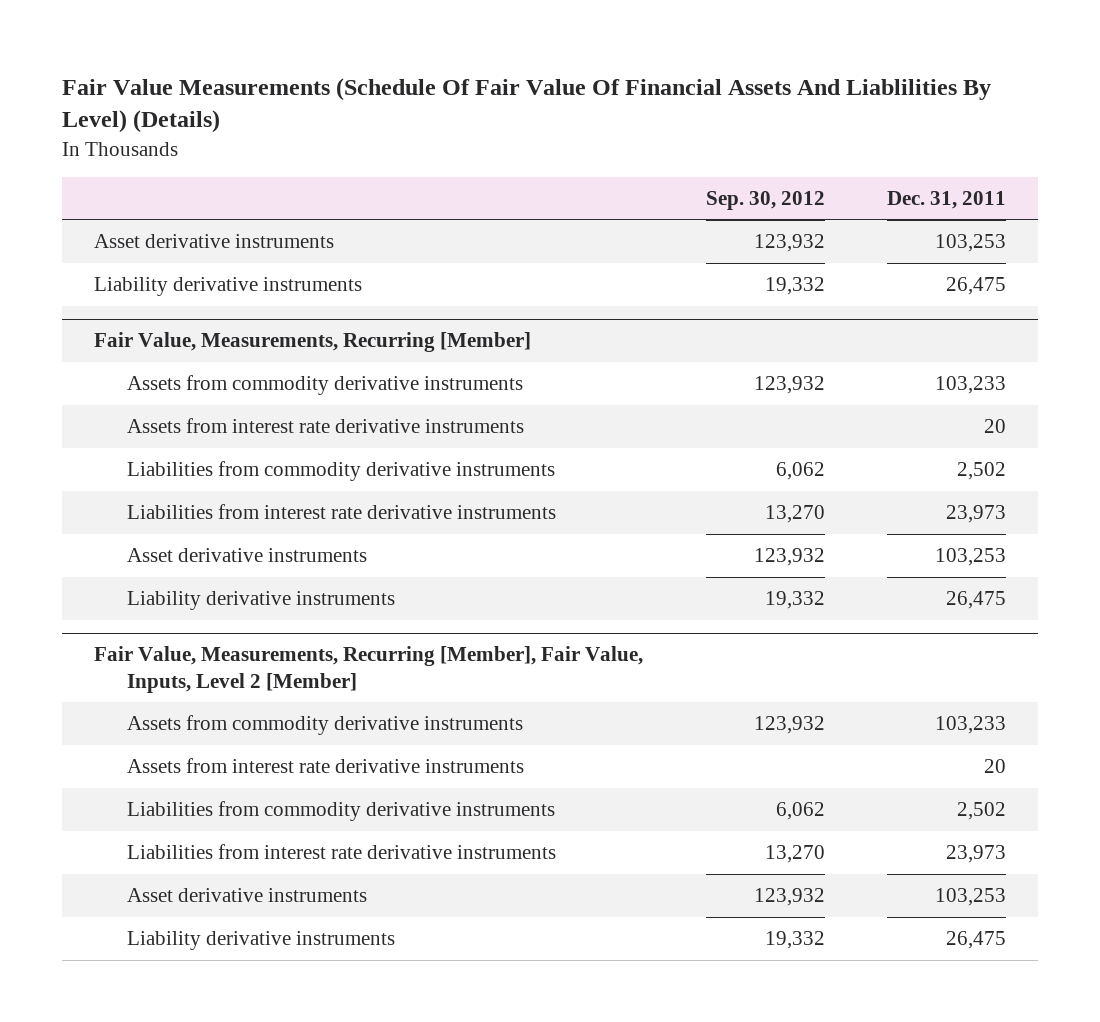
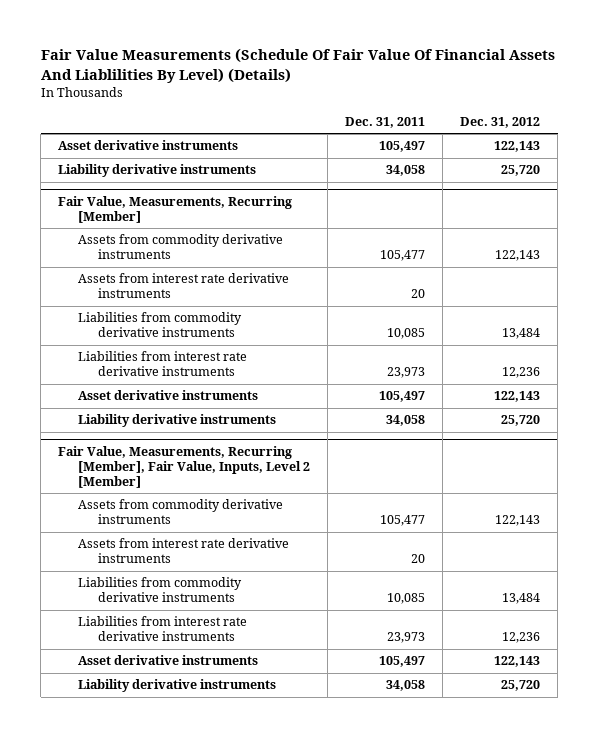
[705,190,825,210] Sep. 30, 2012 -> none
none -> [460,116,541,128] Dec. 31, 2012
[935,234,1007,253] 103,253 -> [379,141,426,153] 105,497
[946,277,1007,296] 26,475 -> [386,165,426,177] 34,058
[935,376,1007,395] 103,233 -> [380,250,426,262] 105,477
[957,462,1007,481] 2,502 -> [387,328,426,340] 10,085
[935,548,1007,567] 103,253 -> [379,391,426,403] 105,497
[946,591,1007,610] 26,475 -> [386,415,426,427] 34,058
[935,716,1007,735] 103,233 -> [380,515,426,527] 105,477
[957,802,1007,821] 2,502 -> [387,593,426,605] 10,085
[935,888,1007,907] 103,253 -> [379,656,426,668] 105,497
[946,931,1007,950] 26,475 -> [386,680,426,692] 34,058

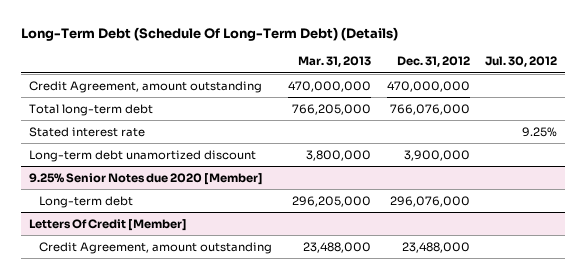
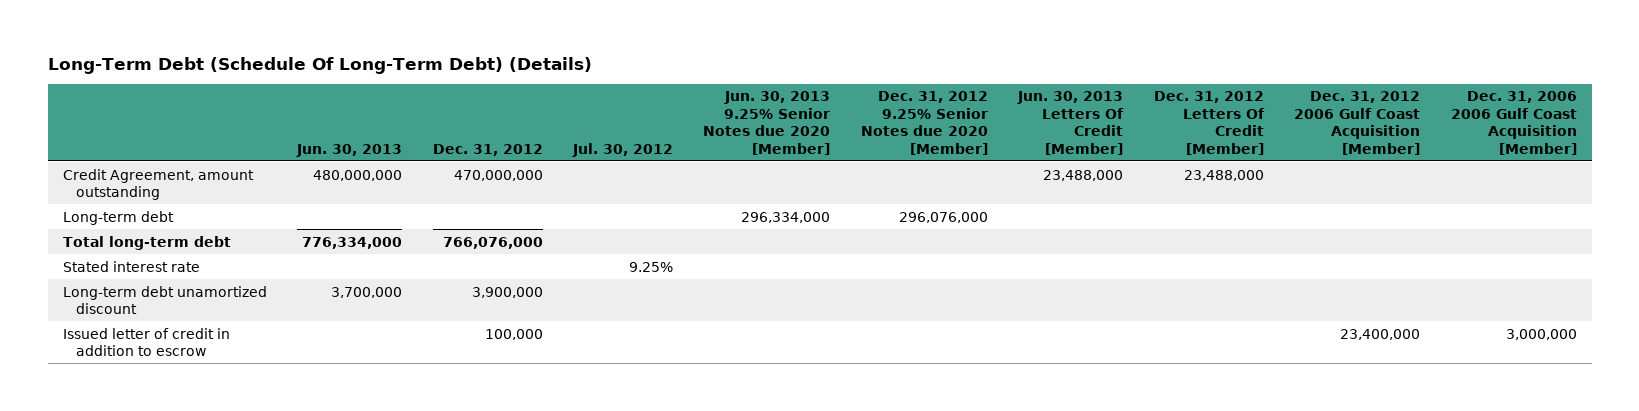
[297,56,371,68] Mar. 31, 2013 -> none
none -> [296,143,403,157] Jun. 30, 2013
none -> [703,91,831,155] Jun. 30, 2013 9.25% Senior Notes due 2020 [Member]
none -> [860,91,988,155] Dec. 31, 2012 9.25% Senior Notes due 2020 [Member]
none -> [1017,91,1125,155] Jun. 30, 2013 Letters Of Credit [Member]
none -> [1153,91,1265,155] Dec. 31, 2012 Letters Of Credit [Member]
none -> [1294,91,1421,155] Dec. 31, 2012 2006 Gulf Coast Acquisition [Member]
none -> [1450,91,1577,155] Dec. 31, 2006 2006 Gulf Coast Acquisition [Member]
none -> [62,210,174,225] Long-term debt
[28,172,263,185] 9.25% Senior Notes due 2020 [Member] -> none
[39,195,134,208] Long-term debt -> none
[28,218,187,231] Letters Of Credit [Member] -> none
[39,241,273,254] Credit Agreement, amount outstanding -> none
none -> [62,327,230,356] Issued letter of credit in addition to escrow

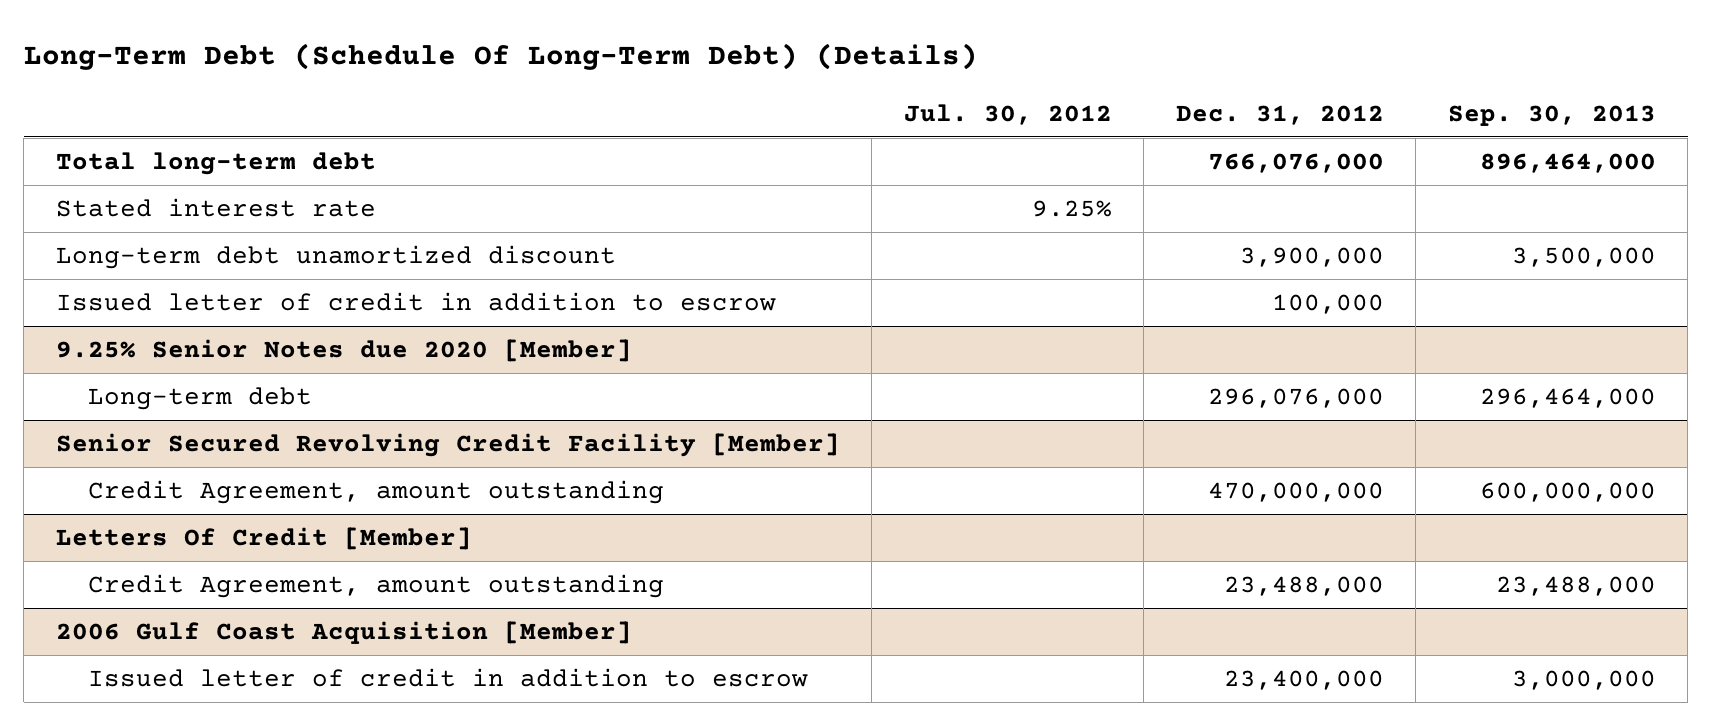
[296,143,403,157] Jun. 30, 2013 -> none
[703,91,831,155] Jun. 30, 2013 9.25% Senior Notes due 2020 [Member] -> none
[860,91,988,155] Dec. 31, 2012 9.25% Senior Notes due 2020 [Member] -> none
[1017,91,1125,155] Jun. 30, 2013 Letters Of Credit [Member] -> none
[1153,91,1265,155] Dec. 31, 2012 Letters Of Credit [Member] -> none
[1294,91,1421,155] Dec. 31, 2012 2006 Gulf Coast Acquisition [Member] -> none
[1450,91,1577,155] Dec. 31, 2006 2006 Gulf Coast Acquisition [Member] -> none
none -> [1447,104,1656,126] Sep. 30, 2013
[62,168,254,200] Credit Agreement, amount outstanding -> none
[62,210,174,225] Long-term debt -> none
none -> [55,338,632,362] 9.25% Senior Notes due 2020 [Member]
none -> [88,386,313,410] Long-term debt
none -> [55,432,840,457] Senior Secured Revolving Credit Facility [Member]
none -> [88,479,665,504] Credit Agreement, amount outstanding
none -> [55,526,472,550] Letters Of Credit [Member]
none -> [88,573,665,598] Credit Agreement, amount outstanding
none -> [55,620,632,644] 2006 Gulf Coast Acquisition [Member]
none -> [88,667,809,687] Issued letter of credit in addition to escrow

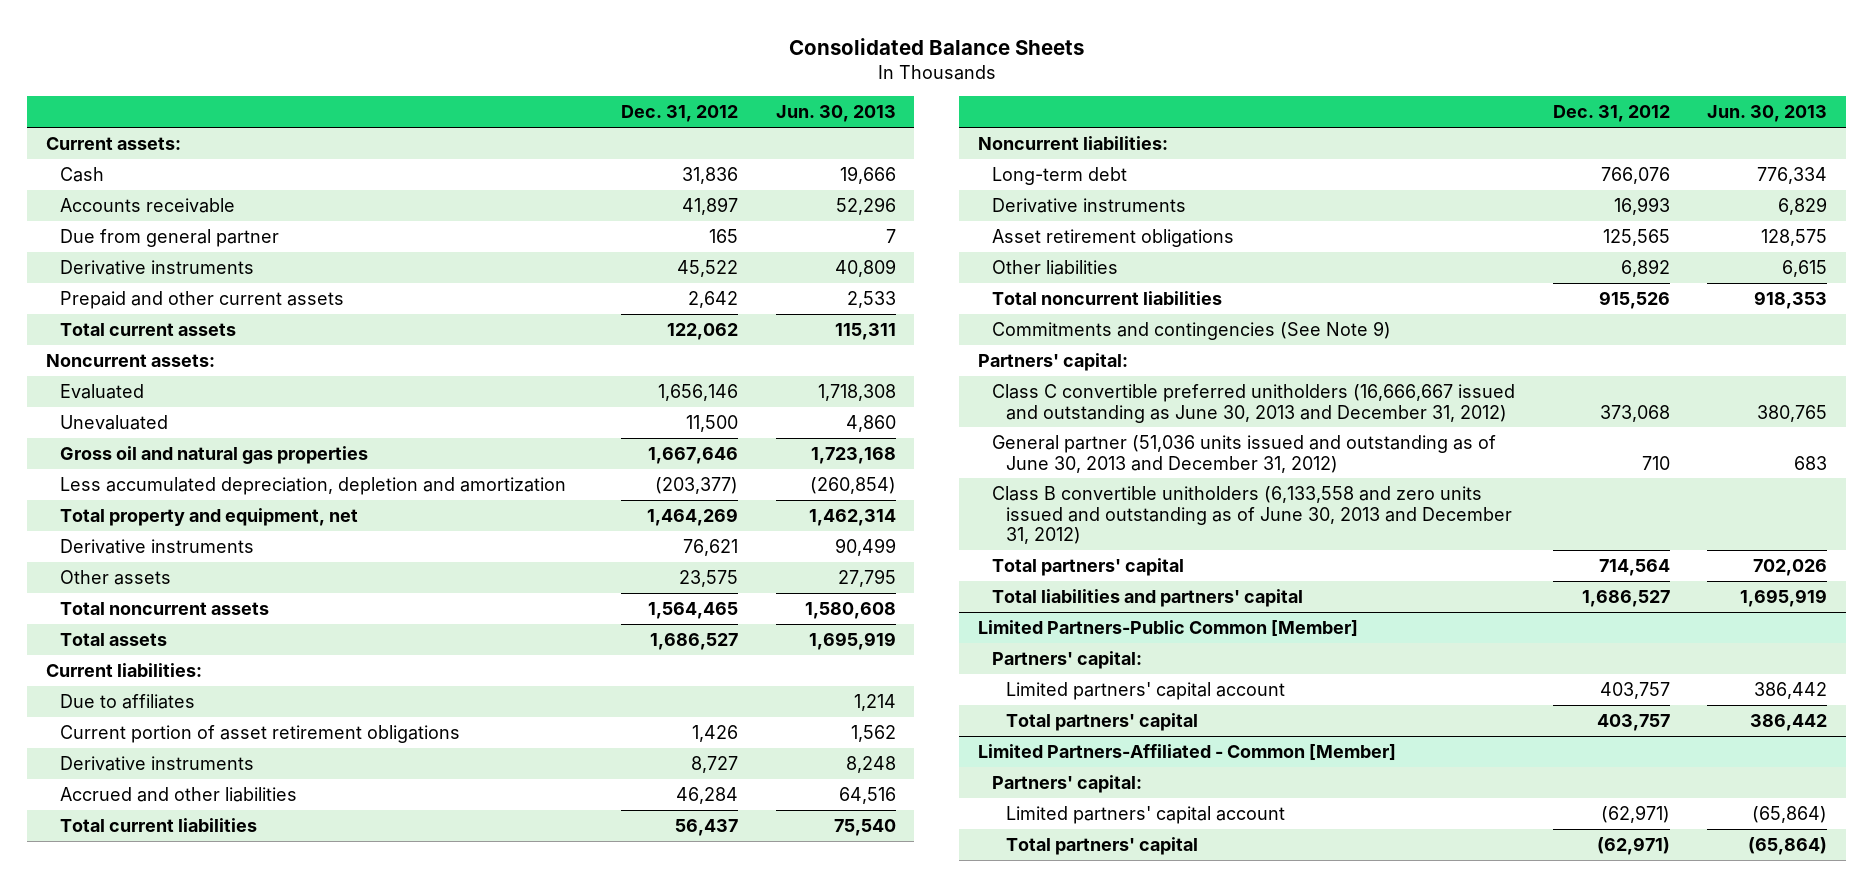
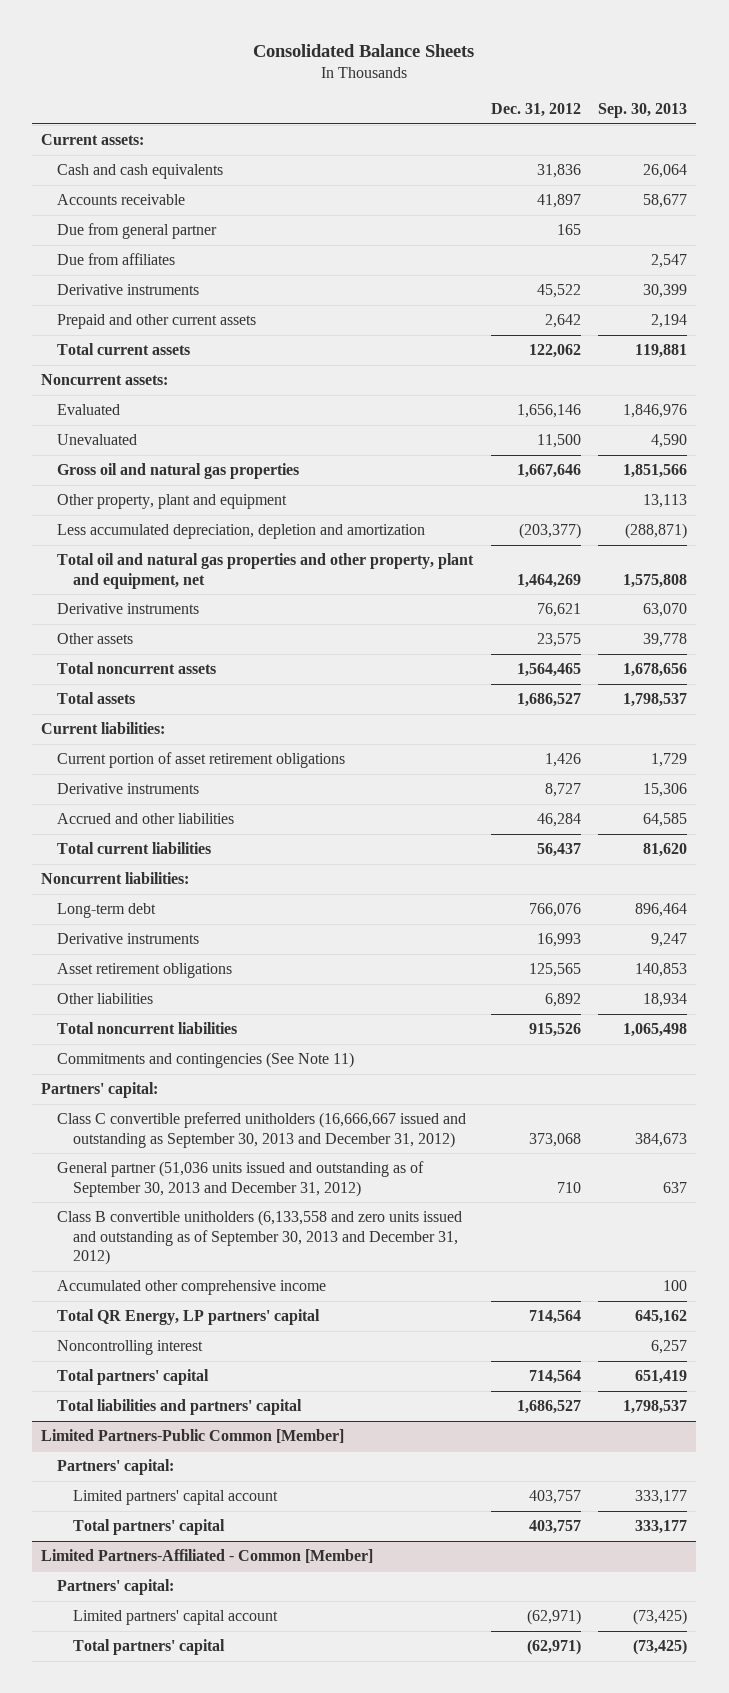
[775,105,896,123] Jun. 30, 2013 -> none
none -> [598,103,688,119] Sep. 30, 2013
[60,166,105,182] Cash -> [56,163,223,179] Cash and cash equivalents
none -> [56,252,175,265] Due from affiliates
none -> [56,493,287,509] Other property, plant and equipment
[60,507,359,526] Total property and equipment, net -> [56,552,474,589] Total oil and natural gas properties and other property, plant and equipment, net
[60,693,196,709] Due to affiliates -> none
[992,320,1392,340] Commitments and contingencies (See Note 9) -> [56,1051,354,1068] Commitments and contingencies (See Note 11)
[992,383,1516,423] Class C convertible preferred unitholders (16,666,667 issued and outstanding as June 30, 2013 and December 31, 2012) -> [56,1111,466,1148] Class C convertible preferred unitholders (16,666,667 issued and outstanding as September 30, 2013 and December 31, 2012)
[992,434,1497,473] General partner (51,036 units issued and outstanding as of June 30, 2013 and December 31, 2012) -> [56,1160,424,1197] General partner (51,036 units issued and outstanding as of September 30, 2013 and December 31, 2012)
[992,485,1513,545] Class B convertible unitholders (6,133,558 and zero units issued and outstanding as of June 30, 2013 and December 31, 2012) -> [56,1209,462,1266] Class B convertible unitholders (6,133,558 and zero units issued and outstanding as of September 30, 2013 and December 31, 2012)
none -> [56,1279,326,1295] Accumulated other comprehensive income
none -> [56,1308,320,1325] Total QR Energy, LP partners' capital
none -> [56,1339,203,1355] Noncontrolling interest

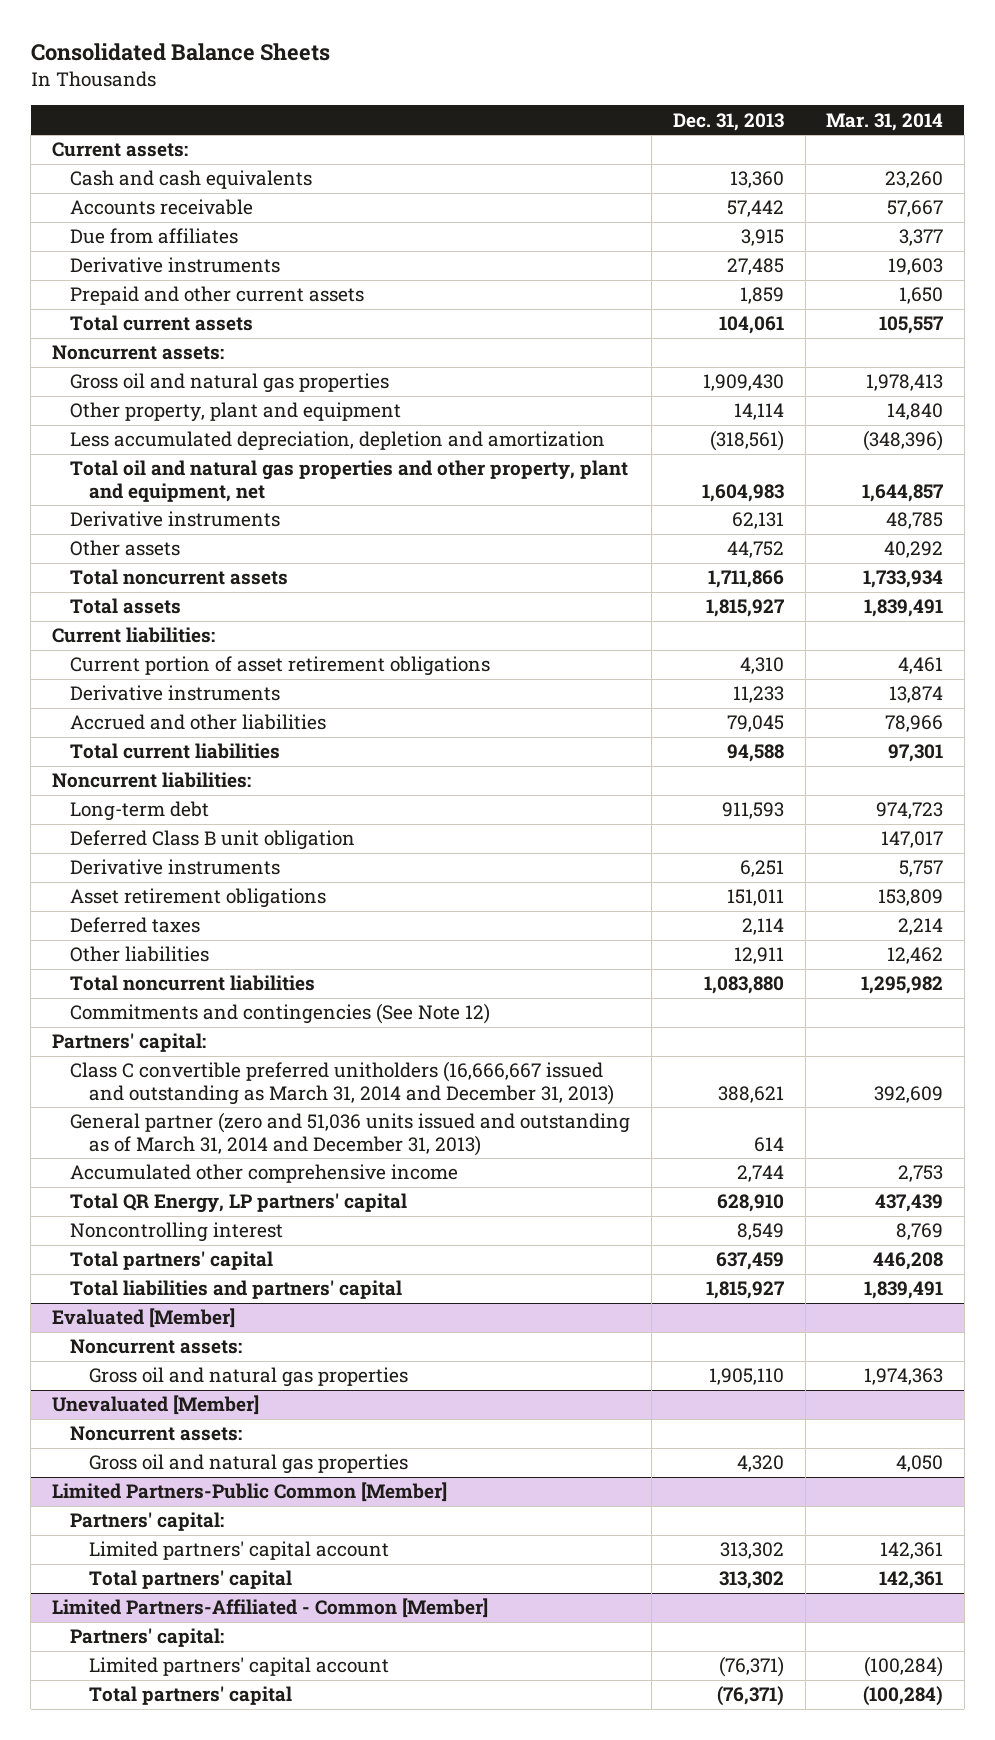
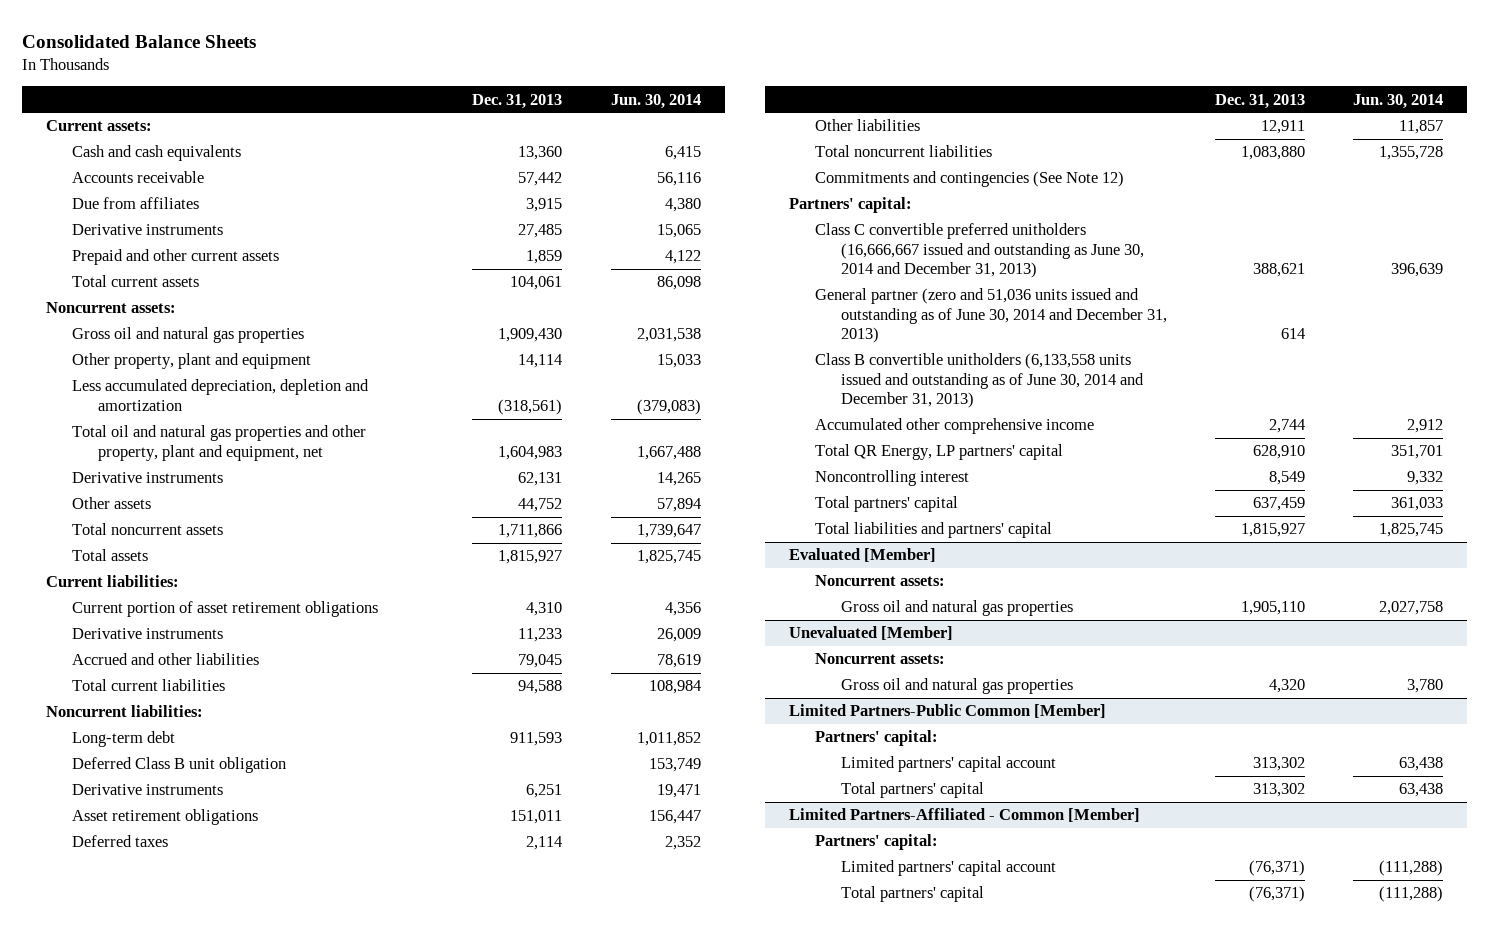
[826,112,944,131] Mar. 31, 2014 -> none
none -> [610,93,701,109] Jun. 30, 2014
[70,1061,614,1105] Class C convertible preferred unitholders (16,666,667 issued and outstanding as March 31, 2014 and December 31, 2013) -> [815,223,1145,279] Class C convertible preferred unitholders (16,666,667 issued and outstanding as June 30, 2014 and December 31, 2013)
[70,1112,631,1156] General partner (zero and 51,036 units issued and outstanding as of March 31, 2014 and December 31, 2013) -> [815,288,1168,344] General partner (zero and 51,036 units issued and outstanding as of June 30, 2014 and December 31, 2013)
none -> [815,353,1145,409] Class B convertible unitholders (6,133,558 units issued and outstanding as of June 30, 2014 and December 31, 2013)

